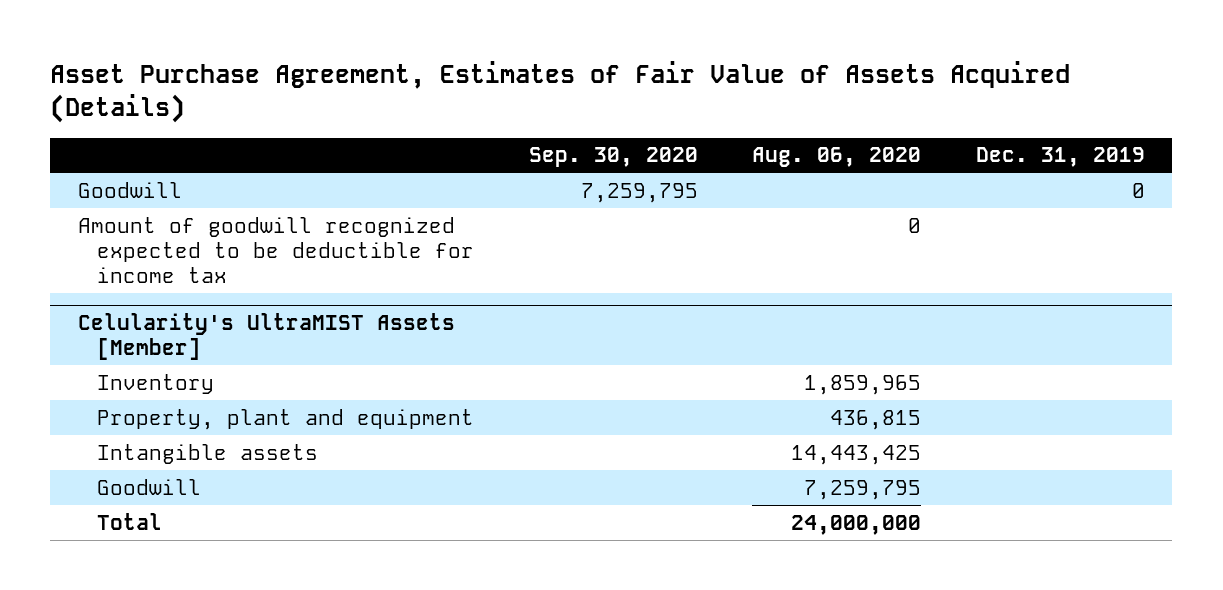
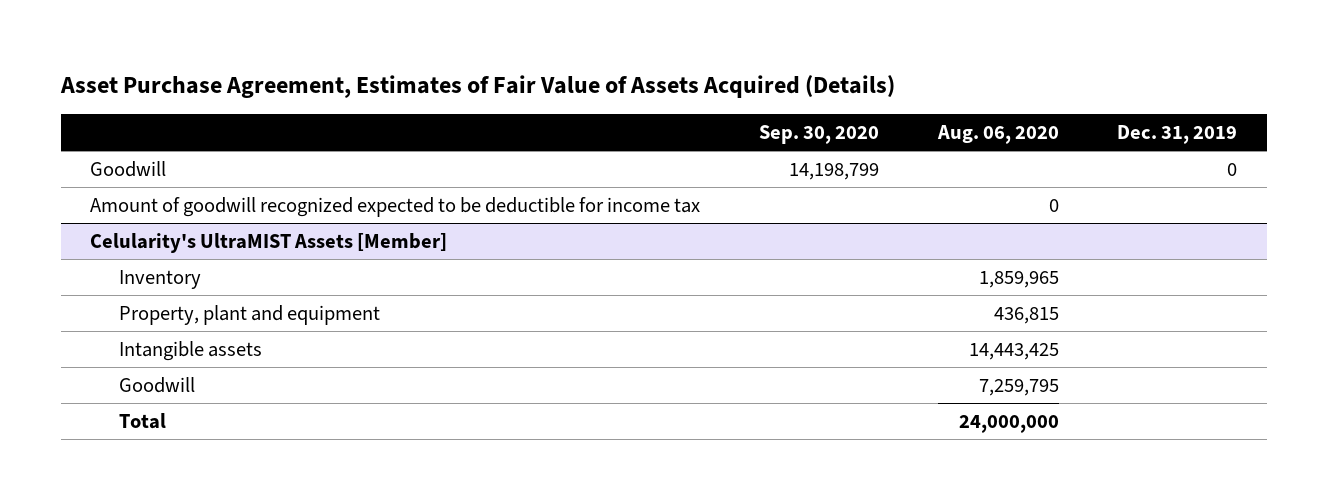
[580,182,698,203] 7,259,795 -> [788,163,879,181] 14,198,799

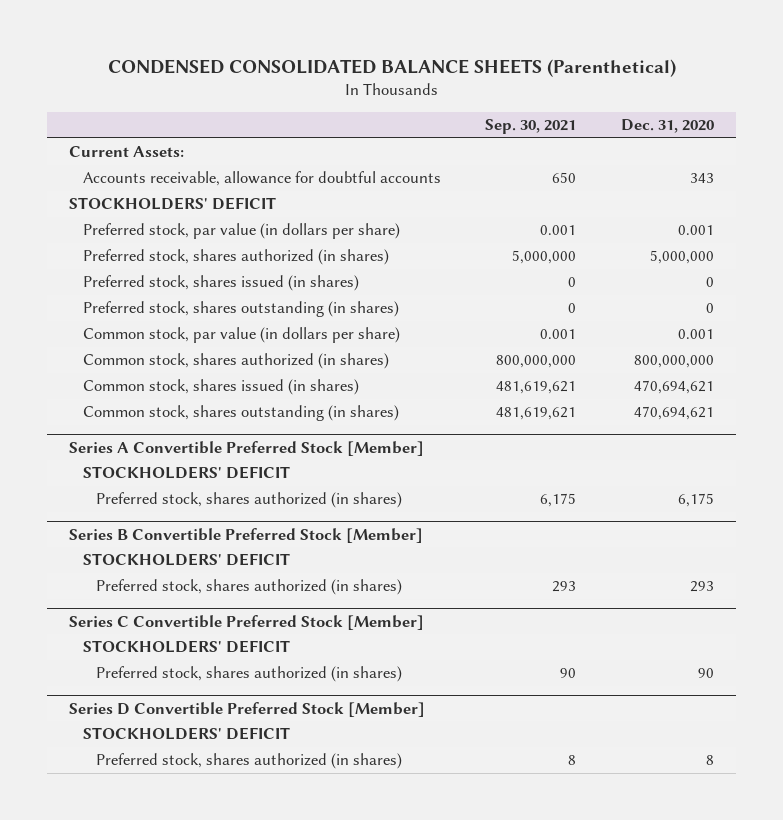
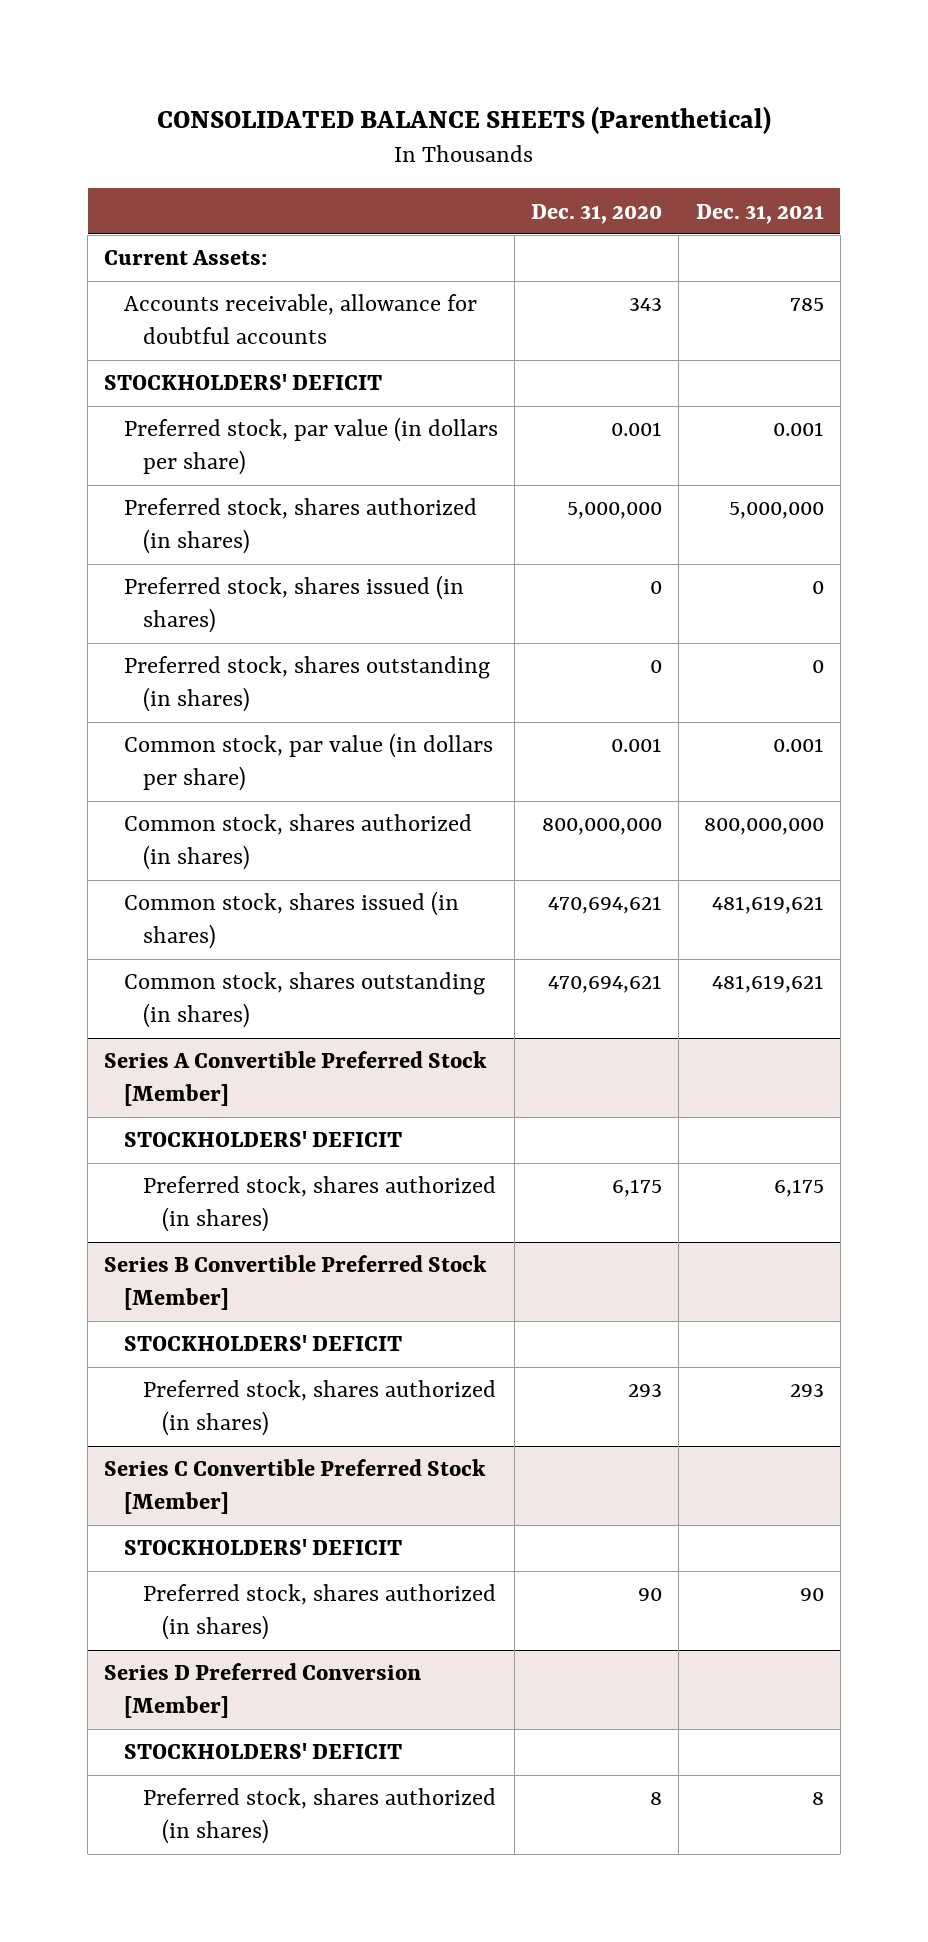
[107,58,676,77] CONDENSED CONSOLIDATED BALANCE SHEETS (Parenthetical) -> [156,105,771,134] CONSOLIDATED BALANCE SHEETS (Parenthetical)
[485,119,577,135] Sep. 30, 2021 -> none
none -> [695,203,824,224] Dec. 31, 2021
[69,701,426,717] Series D Convertible Preferred Stock [Member] -> [104,1663,422,1719] Series D Preferred Conversion [Member]

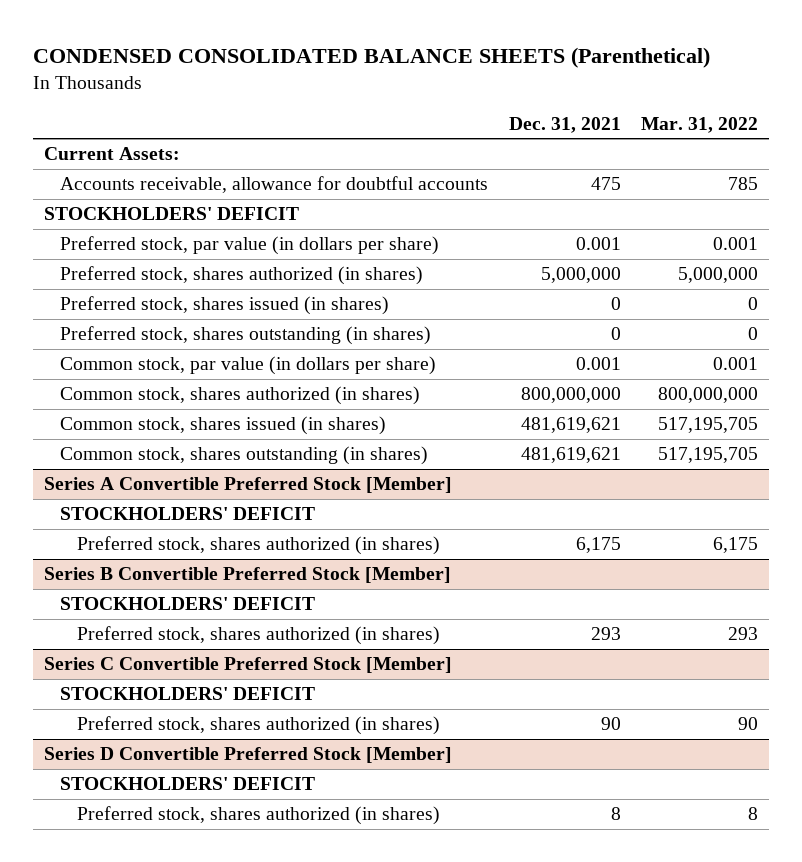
[156,105,771,134] CONSOLIDATED BALANCE SHEETS (Parenthetical) -> [33,47,711,69] CONDENSED CONSOLIDATED BALANCE SHEETS (Parenthetical)
[531,203,663,224] Dec. 31, 2020 -> none
none -> [641,116,759,133] Mar. 31, 2022
[789,298,824,312] 785 -> [590,177,621,191] 475
[104,1663,422,1719] Series D Preferred Conversion [Member] -> [43,747,452,764] Series D Convertible Preferred Stock [Member]

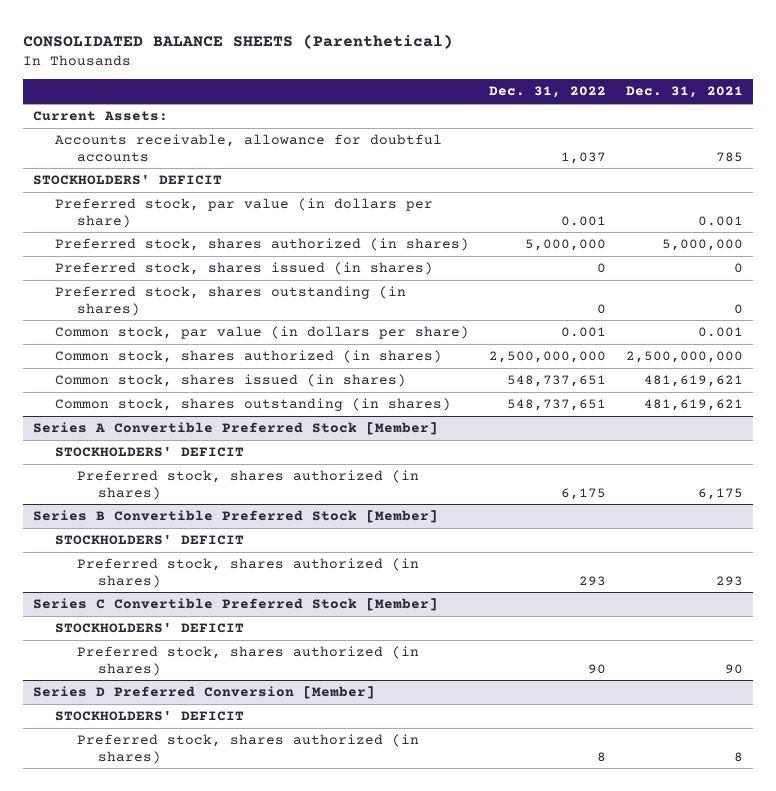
[33,47,711,69] CONDENSED CONSOLIDATED BALANCE SHEETS (Parenthetical) -> [23,33,454,49] CONSOLIDATED BALANCE SHEETS (Parenthetical)
[641,116,759,133] Mar. 31, 2022 -> none
none -> [488,86,606,99] Dec. 31, 2022
[590,177,621,191] 475 -> [715,151,743,162] 785
[520,387,621,404] 800,000,000 -> [625,350,743,363] 2,500,000,000
[43,747,452,764] Series D Convertible Preferred Stock [Member] -> [33,685,376,699] Series D Preferred Conversion [Member]

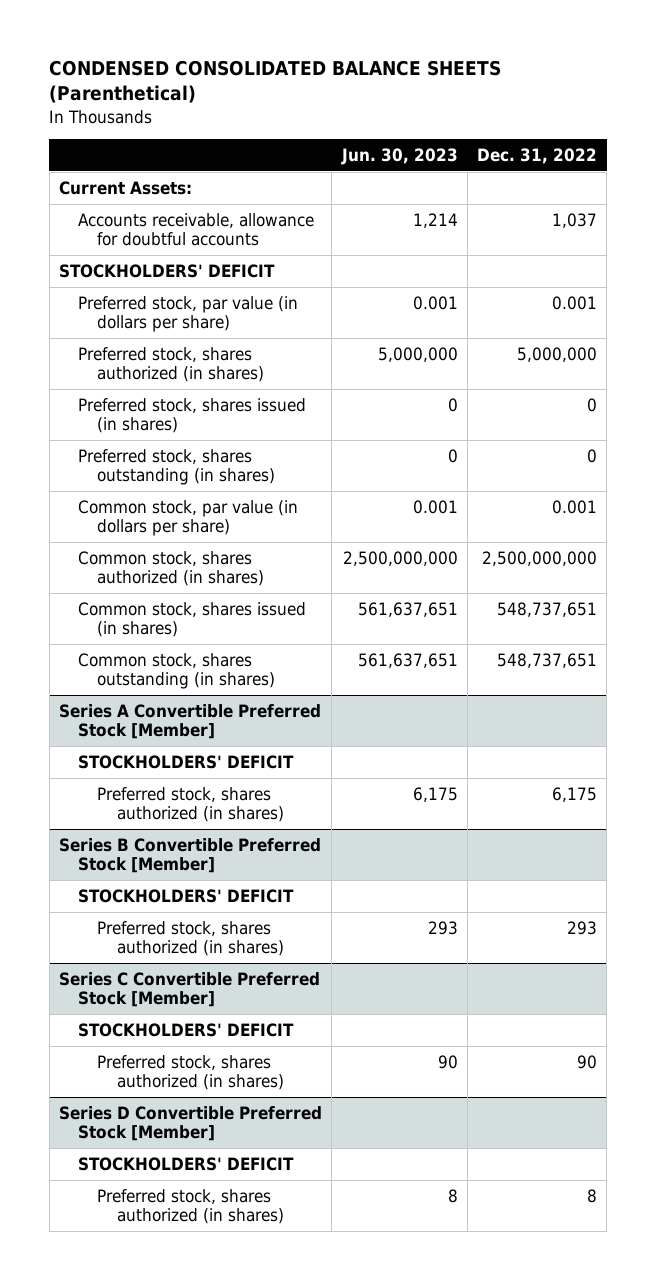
[23,33,454,49] CONSOLIDATED BALANCE SHEETS (Parenthetical) -> [49,59,502,104] CONDENSED CONSOLIDATED BALANCE SHEETS (Parenthetical)
[625,86,743,99] Dec. 31, 2021 -> none
none -> [340,147,458,165] Jun. 30, 2023
[33,685,376,699] Series D Preferred Conversion [Member] -> [59,1105,323,1141] Series D Convertible Preferred Stock [Member]

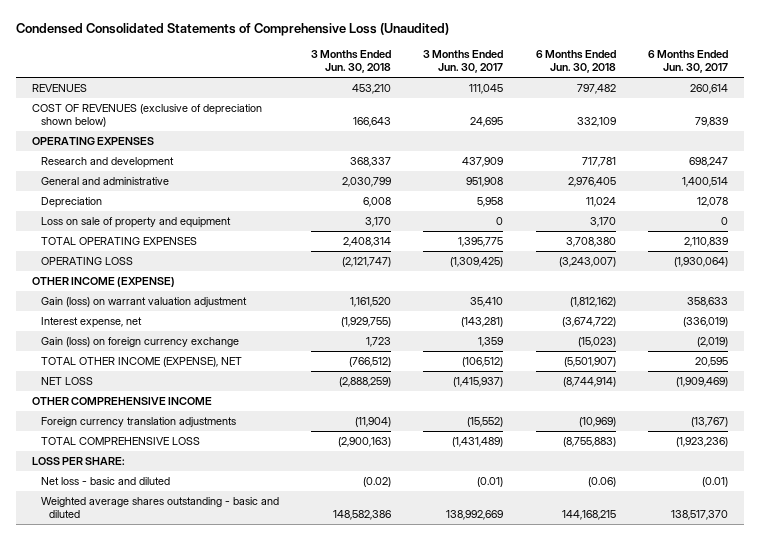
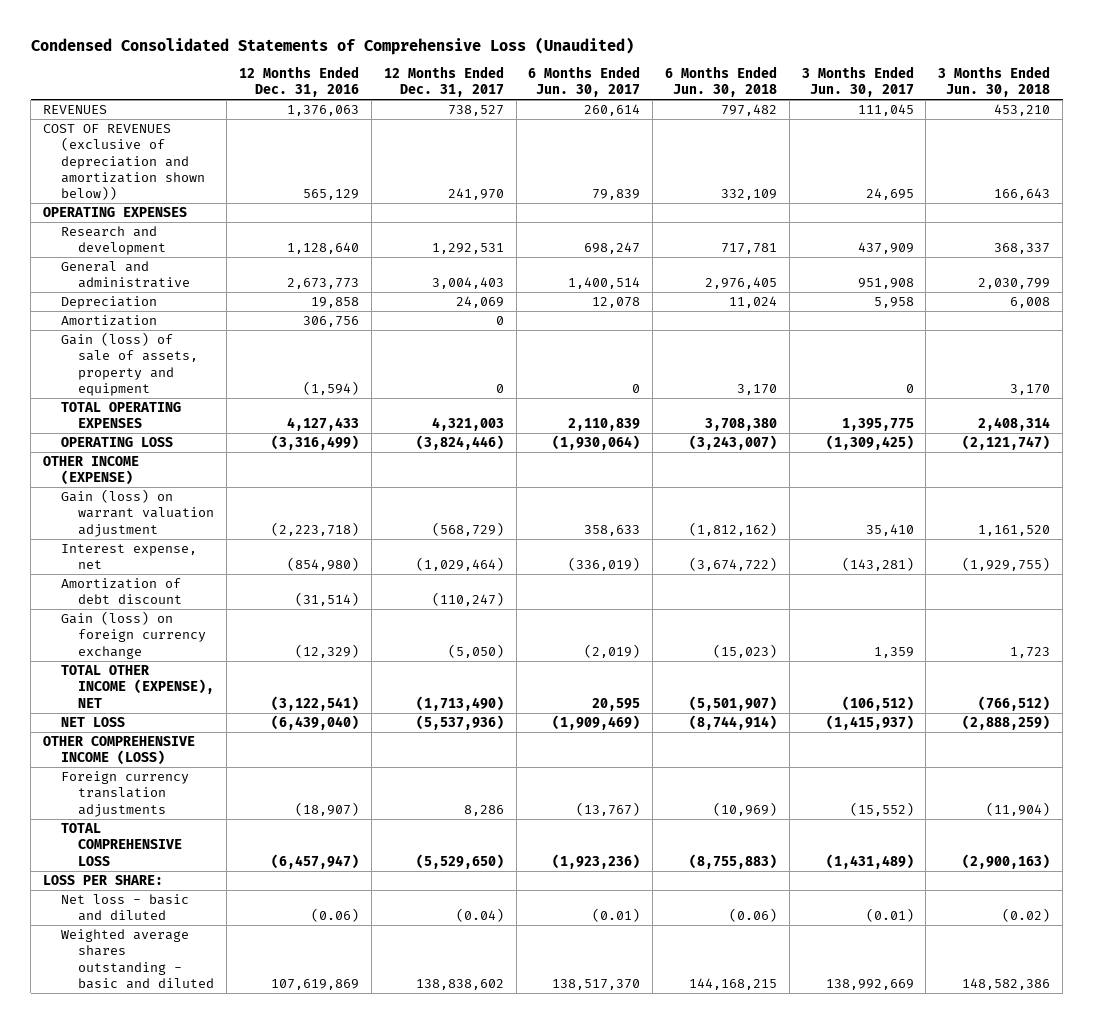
none -> [239,66,360,98] 12 Months Ended Dec. 31, 2016
none -> [383,66,504,98] 12 Months Ended Dec. 31, 2017
[32,103,263,128] COST OF REVENUES (exclusive of depreciation shown below) -> [43,124,205,200] COST OF REVENUES (exclusive of depreciation and amortization shown below))
none -> [60,315,157,327] Amortization
[40,216,231,228] Loss on sale of property and equipment -> [60,332,199,396] Gain (loss) of sale of assets, property and equipment
none -> [60,578,183,605] Amortization of debt discount
[32,396,213,405] OTHER COMPREHENSIVE INCOME -> [43,736,196,766] OTHER COMPREHENSIVE INCOME (LOSS)

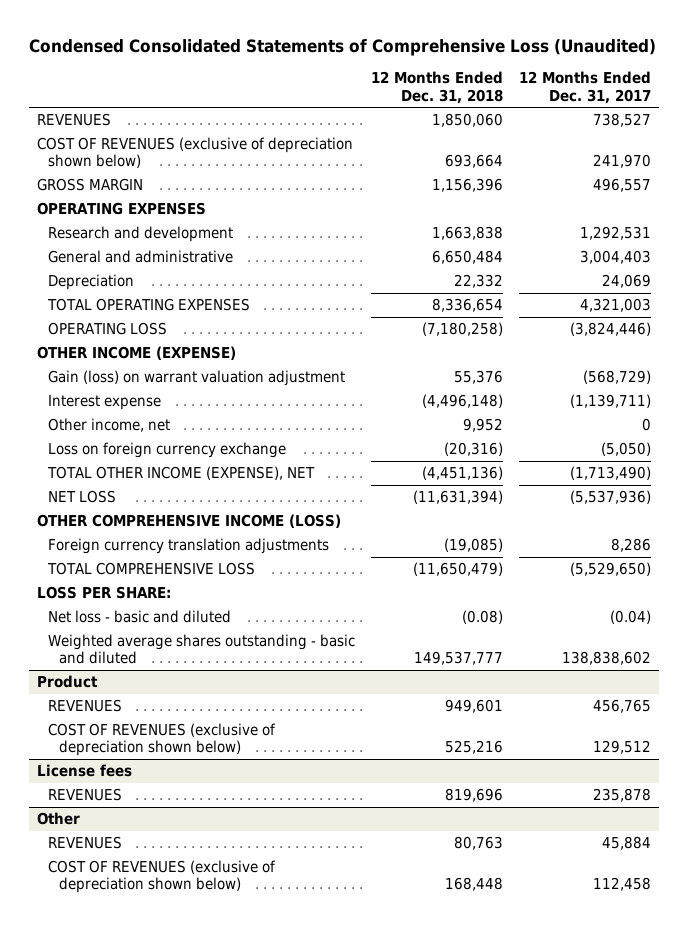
[239,66,360,98] 12 Months Ended Dec. 31, 2016 -> none
[528,66,641,98] 6 Months Ended Jun. 30, 2017 -> none
[664,66,777,98] 6 Months Ended Jun. 30, 2018 -> none
[801,66,914,98] 3 Months Ended Jun. 30, 2017 -> none
[938,66,1051,98] 3 Months Ended Jun. 30, 2018 -> none
none -> [371,71,504,104] 12 Months Ended Dec. 31, 2018
[43,124,205,200] COST OF REVENUES (exclusive of depreciation and amortization shown below)) -> [37,137,354,169] COST OF REVENUES (exclusive of depreciation shown below)
none -> [37,178,144,192] GROSS MARGIN
[60,315,157,327] Amortization -> none
[60,332,199,396] Gain (loss) of sale of assets, property and equipment -> none
[60,578,183,605] Amortization of debt discount -> none
[60,544,197,570] Interest expense, net -> [48,395,162,411] Interest expense
[415,557,504,572] (1,029,464) -> [569,394,651,409] (1,139,711)
none -> [48,418,171,433] Other income, net
[60,611,207,659] Gain (loss) on foreign currency exchange -> [48,442,287,459] Loss on foreign currency exchange
none -> [37,675,99,689] Product
none -> [48,699,123,713] REVENUES
none -> [48,723,277,757] COST OF REVENUES (exclusive of depreciation shown below)
none -> [37,764,133,778] License fees
none -> [48,788,123,802] REVENUES
none -> [37,812,81,826] Other
none -> [48,836,123,850] REVENUES
none -> [48,860,277,894] COST OF REVENUES (exclusive of depreciation shown below)

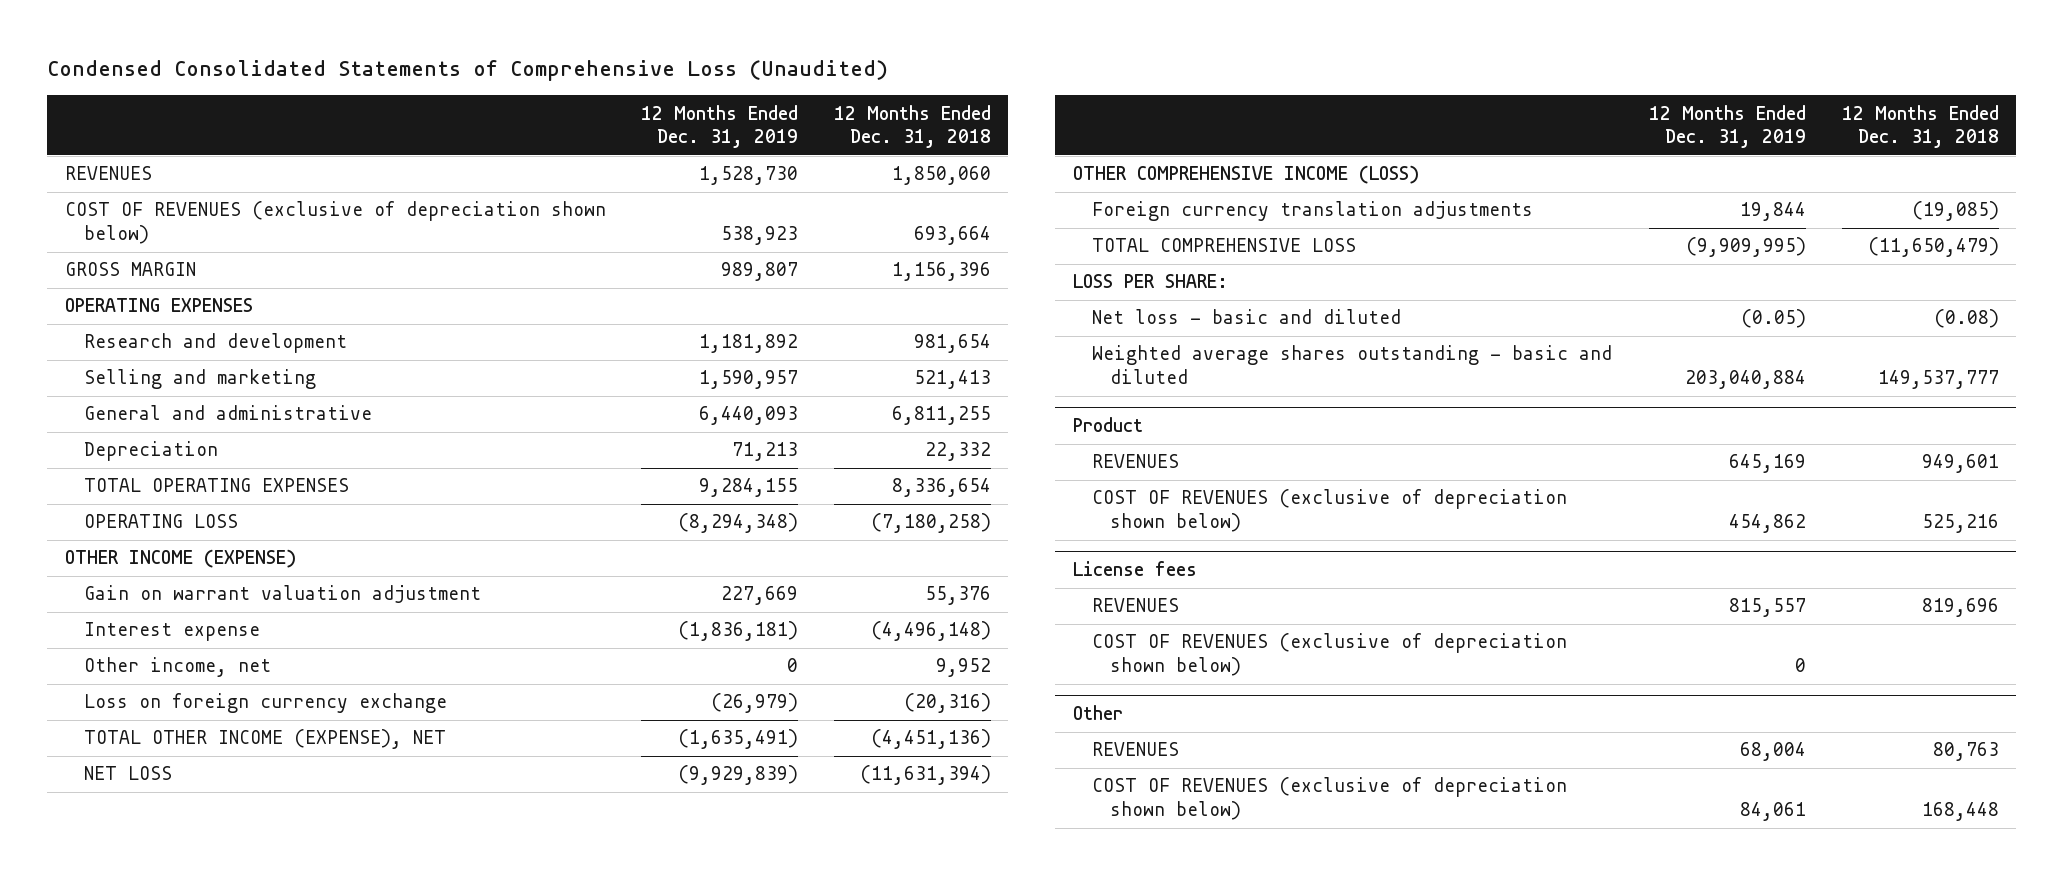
[518,71,651,104] 12 Months Ended Dec. 31, 2017 -> none
none -> [641,104,799,149] 12 Months Ended Dec. 31, 2019
[432,226,504,241] 1,663,838 -> [913,334,991,354] 981,654
none -> [83,369,316,390] Selling and marketing
[432,250,504,265] 6,650,484 -> [891,406,991,426] 6,811,255
[48,370,346,387] Gain (loss) on warrant valuation adjustment -> [83,585,481,604] Gain on warrant valuation adjustment
none -> [1091,633,1567,677] COST OF REVENUES (exclusive of depreciation shown below)

